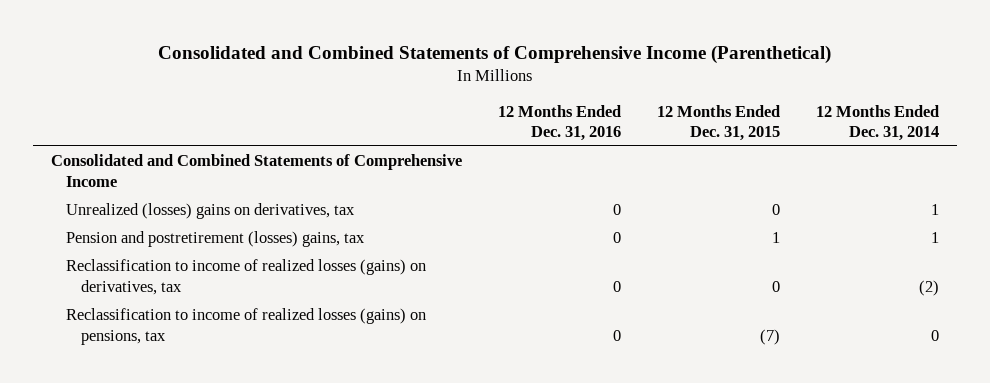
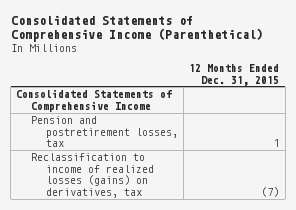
[158,44,832,64] Consolidated and Combined Statements of Comprehensive Income (Parenthetical) -> [10,14,263,43] Consolidated Statements of Comprehensive Income (Parenthetical)
[498,104,622,142] 12 Months Ended Dec. 31, 2016 -> none
[816,104,940,142] 12 Months Ended Dec. 31, 2014 -> none
[66,231,366,248] Pension and postretirement (losses) gains, tax -> none
[66,308,427,345] Reclassification to income of realized losses (gains) on pensions, tax -> none
[51,154,463,187] Consolidated and Combined Statements of Comprehensive Income -> [16,89,173,112] Consolidated Statements of Comprehensive Income
[66,203,356,220] Unrealized (losses) gains on derivatives, tax -> [30,116,178,148] Pension and postretirement losses, tax
[772,204,781,216] 0 -> [273,139,280,148] 1
[772,280,781,292] 0 -> [261,186,280,197] (7)

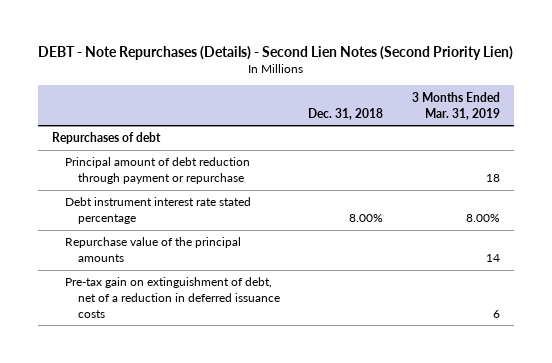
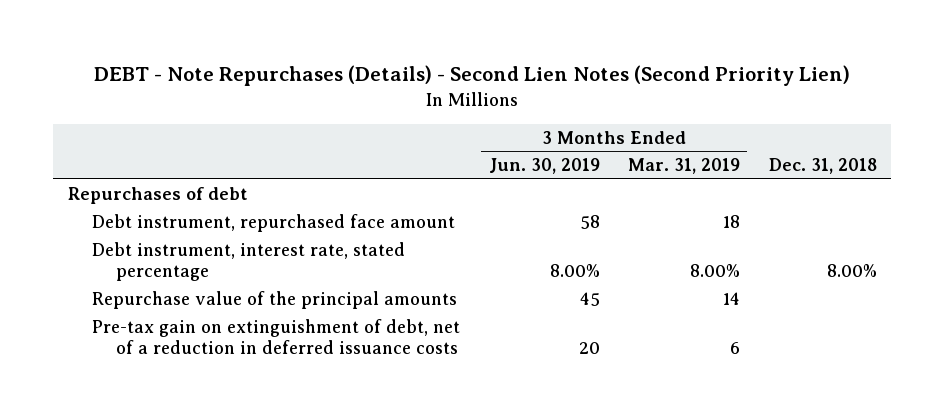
none -> [488,158,600,175] Jun. 30, 2019
[64,157,250,185] Principal amount of debt reduction through payment or repurchase -> [92,213,456,232] Debt instrument, repurchased face amount
[64,197,251,225] Debt instrument interest rate stated percentage -> [92,241,406,282] Debt instrument, interest rate, stated percentage

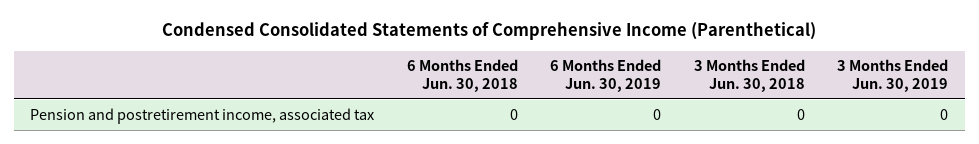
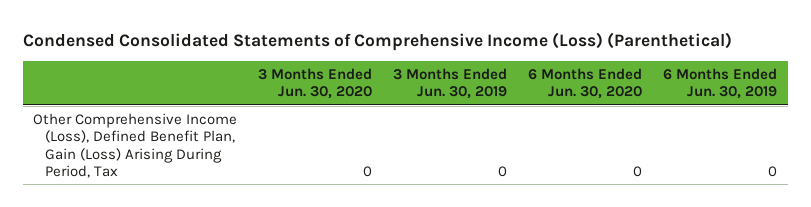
[162,22,817,41] Condensed Consolidated Statements of Comprehensive Income (Parenthetical) -> [23,32,733,52] Condensed Consolidated Statements of Comprehensive Income (Loss) (Parenthetical)
[406,58,518,93] 6 Months Ended Jun. 30, 2018 -> none
[693,58,805,93] 3 Months Ended Jun. 30, 2018 -> none
none -> [258,68,373,100] 3 Months Ended Jun. 30, 2020
none -> [528,68,643,100] 6 Months Ended Jun. 30, 2020
[30,108,375,125] Pension and postretirement income, associated tax -> [33,112,238,178] Other Comprehensive Income (Loss), Defined Benefit Plan, Gain (Loss) Arising During Period, Tax

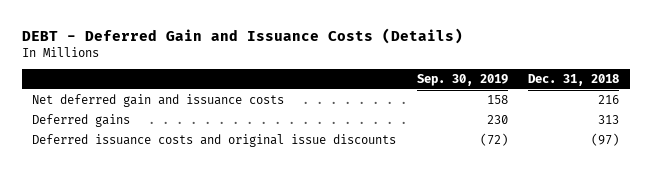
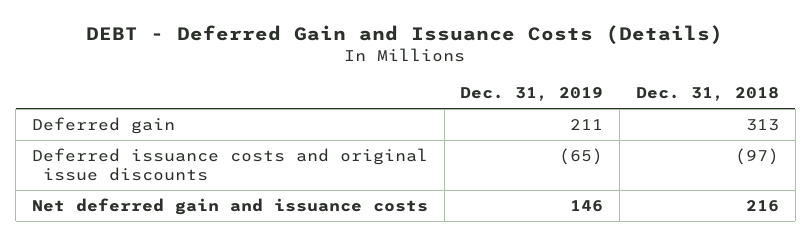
[416,74,508,87] Sep. 30, 2019 -> none
none -> [460,86,604,101] Dec. 31, 2019
[32,114,131,128] Deferred gains -> [31,117,175,135] Deferred gain
[32,94,285,108] Net deferred gain and issuance costs -> [31,198,428,216] Net deferred gain and issuance costs

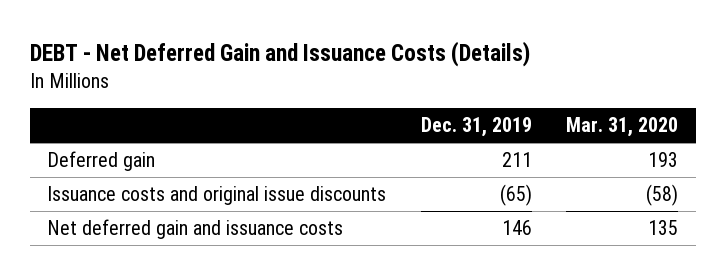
[86,24,724,44] DEBT - Deferred Gain and Issuance Costs (Details) -> [29,40,530,67] DEBT - Net Deferred Gain and Issuance Costs (Details)
[635,86,779,101] Dec. 31, 2018 -> none
none -> [566,117,679,138] Mar. 31, 2020
[31,148,428,182] Deferred issuance costs and original issue discounts -> [46,186,386,206] Issuance costs and original issue discounts

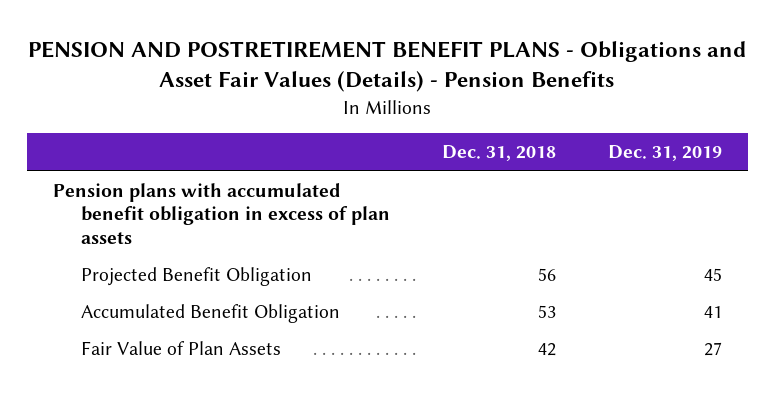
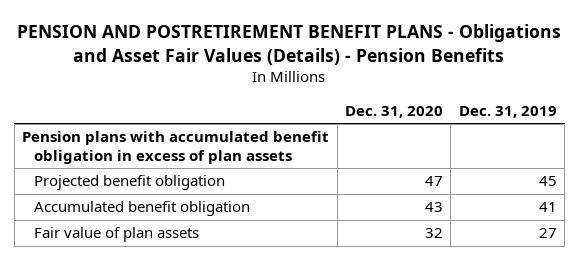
[441,145,556,162] Dec. 31, 2018 -> none
none -> [344,105,443,118] Dec. 31, 2020
[80,267,312,287] Projected Benefit Obligation -> [34,175,226,191] Projected benefit obligation
[80,304,340,324] Accumulated Benefit Obligation -> [34,201,251,217] Accumulated benefit obligation
[80,341,281,356] Fair Value of Plan Assets -> [34,227,200,243] Fair value of plan assets

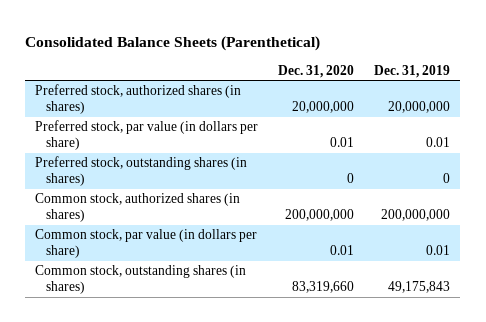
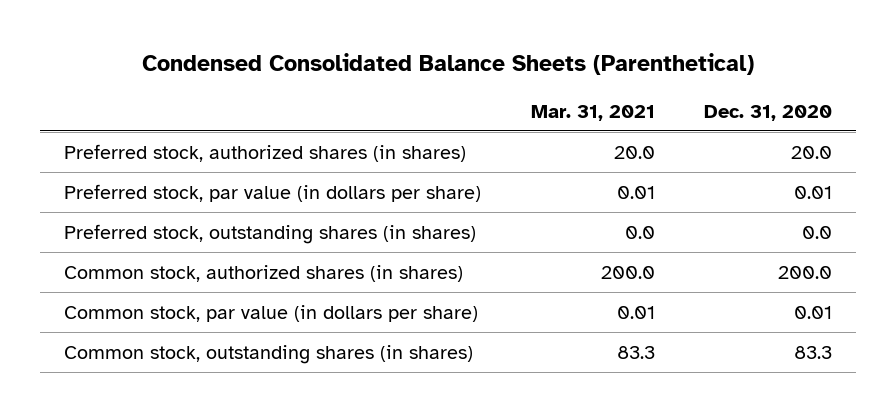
[25,35,321,51] Consolidated Balance Sheets (Parenthetical) -> [142,52,755,75] Condensed Consolidated Balance Sheets (Parenthetical)
[374,64,451,78] Dec. 31, 2019 -> none
none -> [530,104,655,121] Mar. 31, 2021
[292,101,355,114] 20,000,000 -> [790,145,832,159] 20.0
[347,173,355,184] 0 -> [801,225,832,239] 0.0
[285,209,355,222] 200,000,000 -> [777,265,832,279] 200.0
[292,281,355,294] 83,319,660 -> [793,345,832,359] 83.3

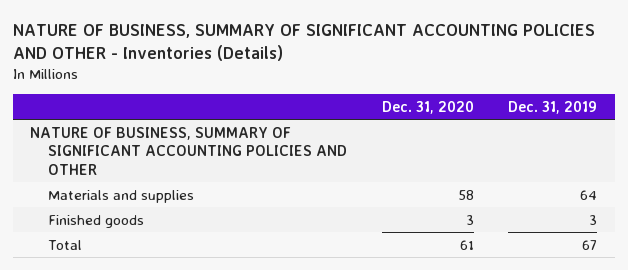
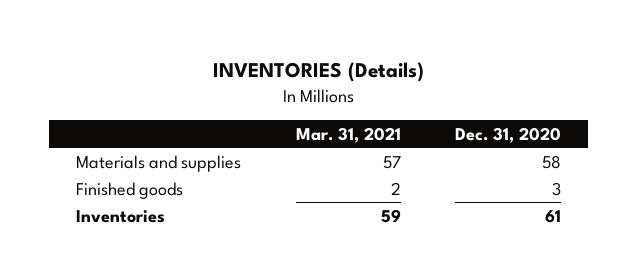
[13,24,596,62] NATURE OF BUSINESS, SUMMARY OF SIGNIFICANT ACCOUNTING POLICIES AND OTHER - Inventories (Details) -> [212,62,424,83] INVENTORIES (Details)
[508,100,598,114] Dec. 31, 2019 -> none
none -> [295,126,401,143] Mar. 31, 2021
[30,126,347,175] NATURE OF BUSINESS, SUMMARY OF SIGNIFICANT ACCOUNTING POLICIES AND OTHER -> none
[47,239,82,250] Total -> [76,209,166,223] Inventories

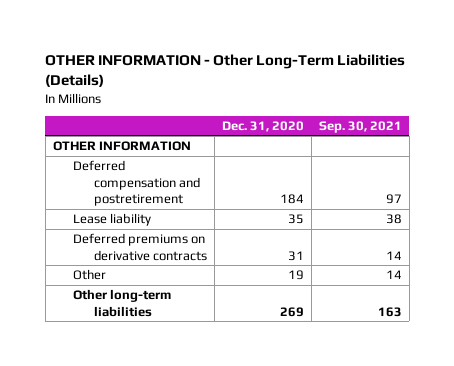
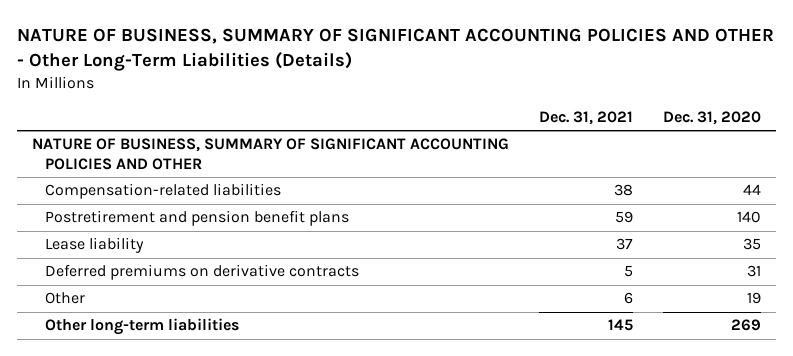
[45,54,406,88] OTHER INFORMATION - Other Long-Term Liabilities (Details) -> [16,28,774,72] NATURE OF BUSINESS, SUMMARY OF SIGNIFICANT ACCOUNTING POLICIES AND OTHER - Other Long-Term Liabilities (Details)
[318,120,402,133] Sep. 30, 2021 -> none
none -> [538,110,633,125] Dec. 31, 2021
[52,141,191,152] OTHER INFORMATION -> none
[73,160,200,207] Deferred compensation and postretirement -> none
none -> [31,138,509,170] NATURE OF BUSINESS, SUMMARY OF SIGNIFICANT ACCOUNTING POLICIES AND OTHER
none -> [45,183,282,200] Compensation-related liabilities
none -> [45,210,350,227] Postretirement and pension benefit plans

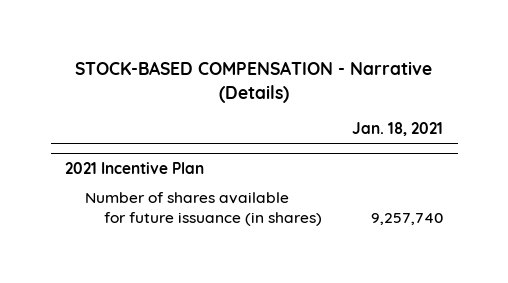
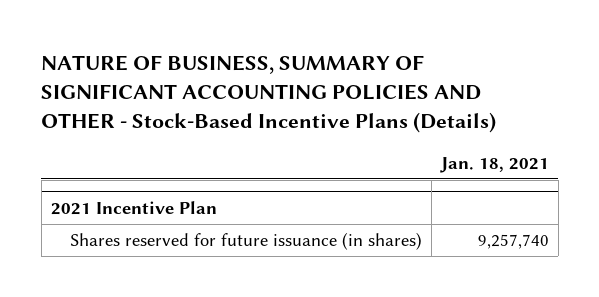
[75,60,433,103] STOCK-BASED COMPENSATION - Narrative (Details) -> [41,55,497,134] NATURE OF BUSINESS, SUMMARY OF SIGNIFICANT ACCOUNTING POLICIES AND OTHER - Stock-Based Incentive Plans (Details)
[84,192,323,226] Number of shares available for future issuance (in shares) -> [69,232,422,251] Shares reserved for future issuance (in shares)

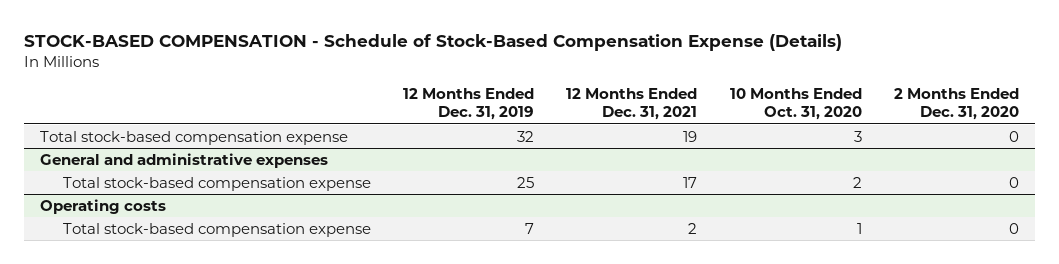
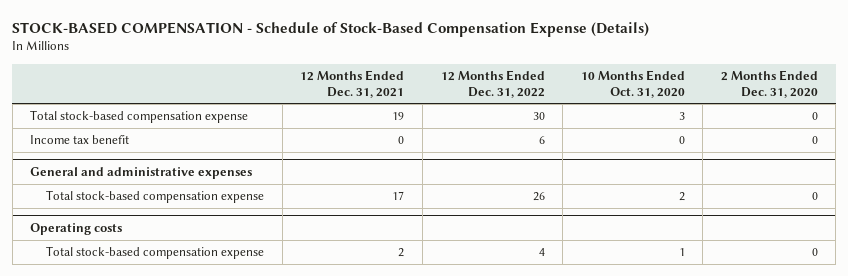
[403,87,535,121] 12 Months Ended Dec. 31, 2019 -> none
none -> [440,70,545,98] 12 Months Ended Dec. 31, 2022
none -> [30,135,130,145] Income tax benefit

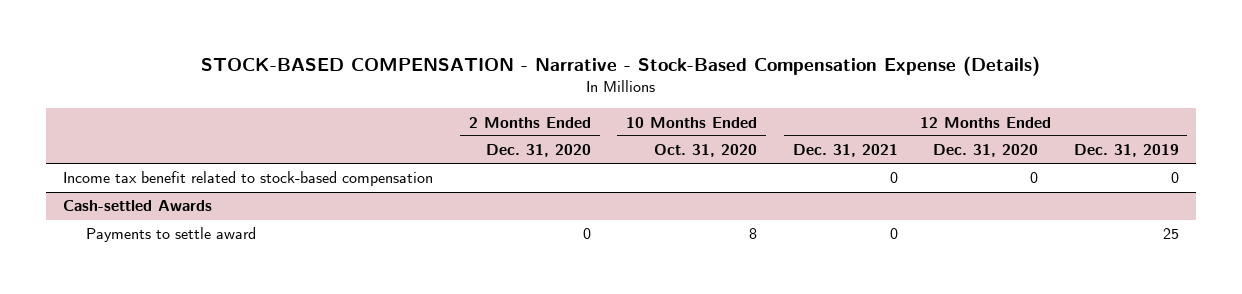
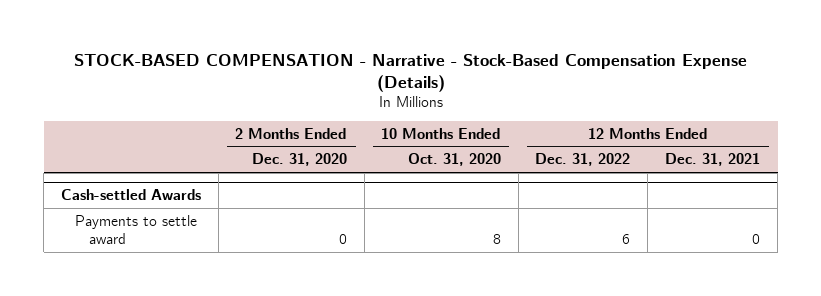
[933,144,1039,158] Dec. 31, 2020 -> none
[1073,144,1179,158] Dec. 31, 2019 -> none
none -> [535,153,631,167] Dec. 31, 2022
[63,171,434,187] Income tax benefit related to stock-based compensation -> none

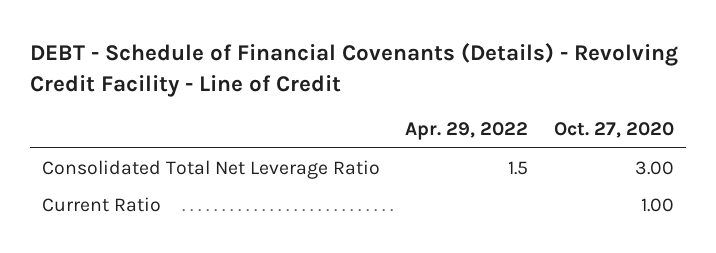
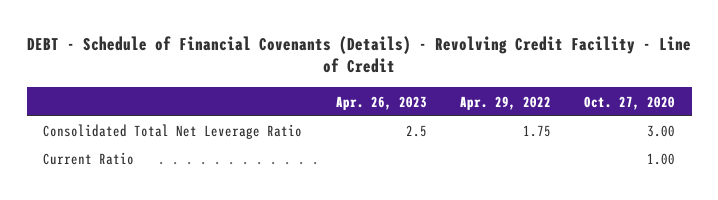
none -> [335,95,427,110] Apr. 26, 2023
[508,160,529,175] 1.5 -> [522,125,551,138] 1.75

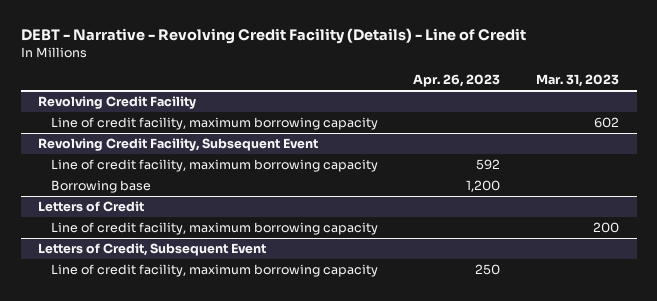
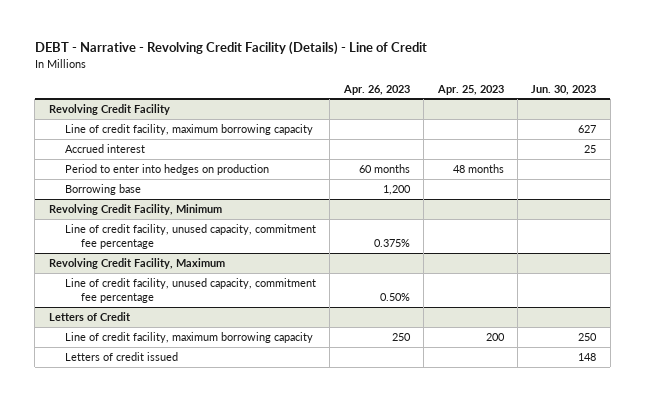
[535,74,619,88] Mar. 31, 2023 -> none
none -> [436,84,504,95] Apr. 25, 2023
none -> [531,84,597,95] Jun. 30, 2023
[38,137,319,151] Revolving Credit Facility, Subsequent Event -> none
[50,158,378,172] Line of credit facility, maximum borrowing capacity -> none
none -> [64,143,145,153] Accrued interest
none -> [64,163,269,175] Period to enter into hedges on production
none -> [48,203,222,215] Revolving Credit Facility, Minimum
none -> [64,223,316,250] Line of credit facility, unused capacity, commitment fee percentage
none -> [48,257,225,269] Revolving Credit Facility, Maximum
none -> [64,277,316,304] Line of credit facility, unused capacity, commitment fee percentage
[50,221,378,235] Line of credit facility, maximum borrowing capacity -> none
[38,242,267,256] Letters of Credit, Subsequent Event -> none
none -> [64,351,178,361] Letters of credit issued

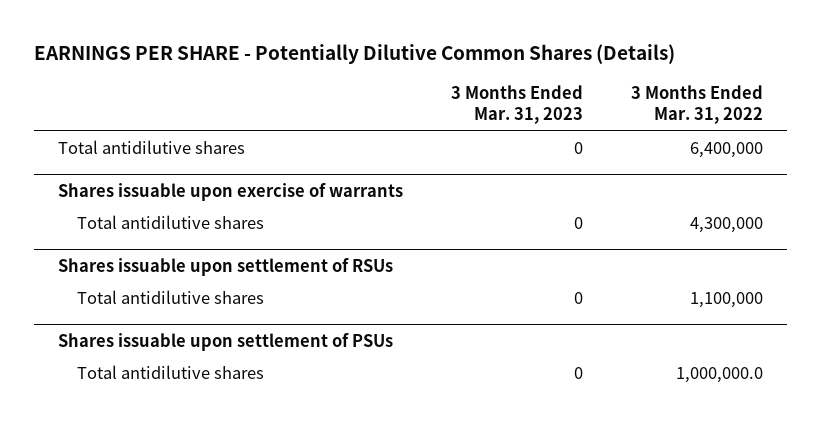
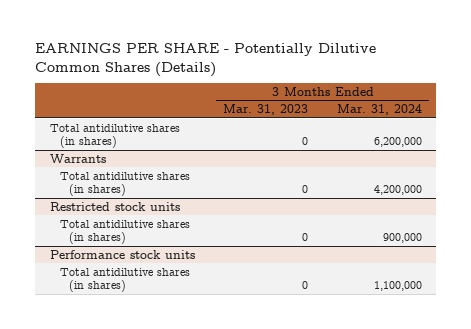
[630,85,763,125] 3 Months Ended Mar. 31, 2022 -> none
none -> [336,103,422,115] Mar. 31, 2024
[58,140,246,155] Total antidilutive shares -> [49,123,180,149] Total antidilutive shares (in shares)
[58,182,404,201] Shares issuable upon exercise of warrants -> [49,153,106,164] Warrants
[77,215,265,230] Total antidilutive shares -> [59,171,190,197] Total antidilutive shares (in shares)
[58,257,394,276] Shares issuable upon settlement of RSUs -> [49,201,180,211] Restricted stock units
[77,290,265,305] Total antidilutive shares -> [59,219,190,245] Total antidilutive shares (in shares)
[58,332,394,351] Shares issuable upon settlement of PSUs -> [49,249,195,259] Performance stock units
[77,365,265,380] Total antidilutive shares -> [59,267,190,293] Total antidilutive shares (in shares)

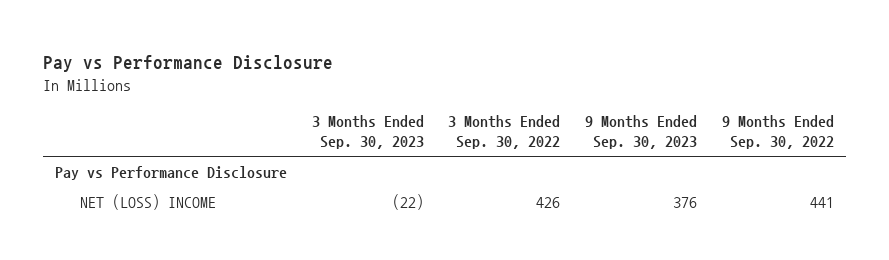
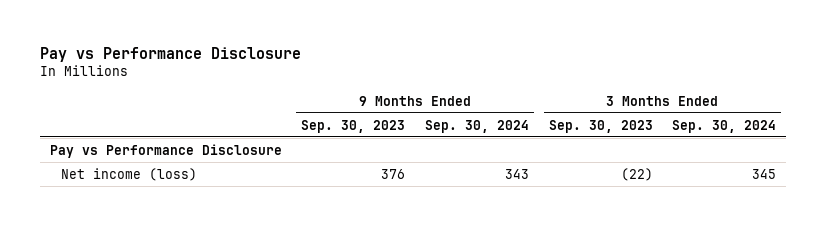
[448,115,561,150] 3 Months Ended Sep. 30, 2022 -> none
[721,115,834,150] 9 Months Ended Sep. 30, 2022 -> none
none -> [425,119,530,133] Sep. 30, 2024
none -> [672,119,777,133] Sep. 30, 2024
[79,194,216,211] NET (LOSS) INCOME -> [60,167,197,181] Net income (loss)

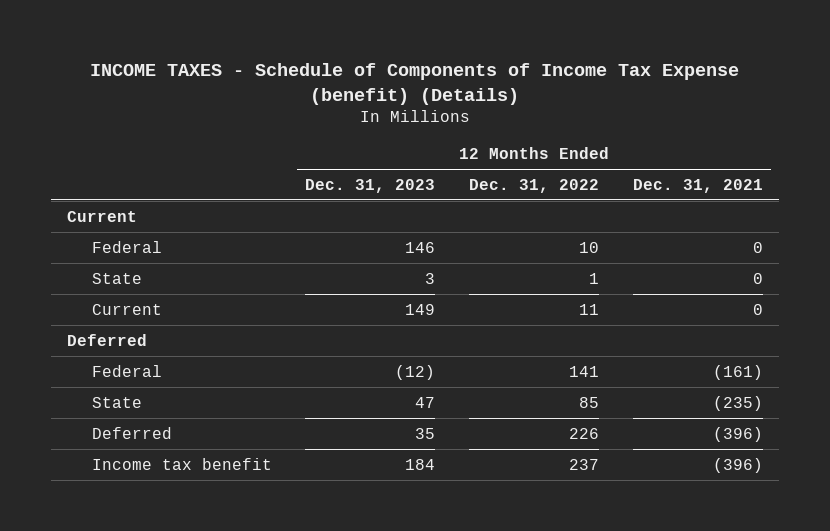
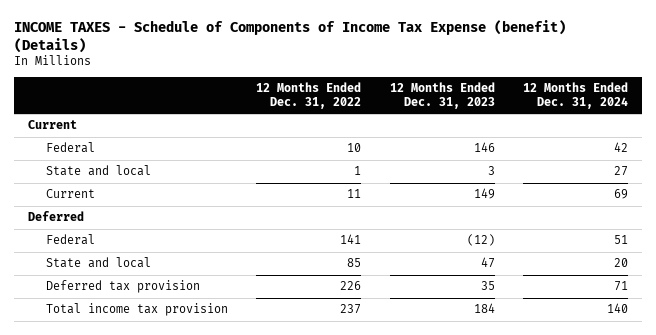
[632,178,763,193] Dec. 31, 2021 -> none
none -> [522,82,628,109] 12 Months Ended Dec. 31, 2024
[91,272,142,284] State -> [46,165,152,177] State and local
[91,396,142,408] State -> [46,257,152,269] State and local
[91,426,172,439] Deferred -> [46,280,201,294] Deferred tax provision
[91,457,272,470] Income tax benefit -> [46,303,229,317] Total income tax provision

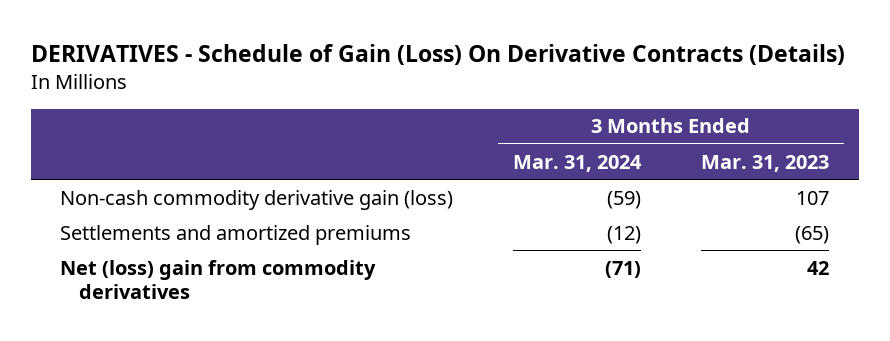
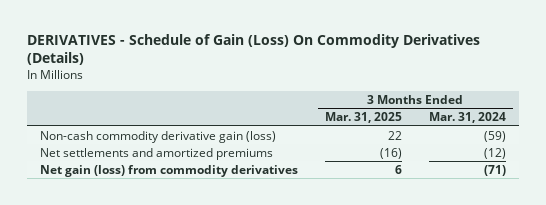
[30,43,845,65] DERIVATIVES - Schedule of Gain (Loss) On Derivative Contracts (Details) -> [26,33,480,66] DERIVATIVES - Schedule of Gain (Loss) On Commodity Derivatives (Details)
[701,154,830,172] Mar. 31, 2023 -> none
none -> [325,112,403,124] Mar. 31, 2025
[60,224,412,245] Settlements and amortized premiums -> [40,147,274,160] Net settlements and amortized premiums
[60,259,377,300] Net (loss) gain from commodity derivatives -> [40,164,299,177] Net gain (loss) from commodity derivatives

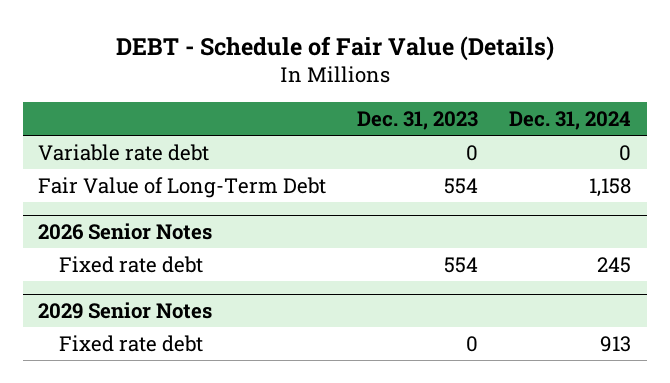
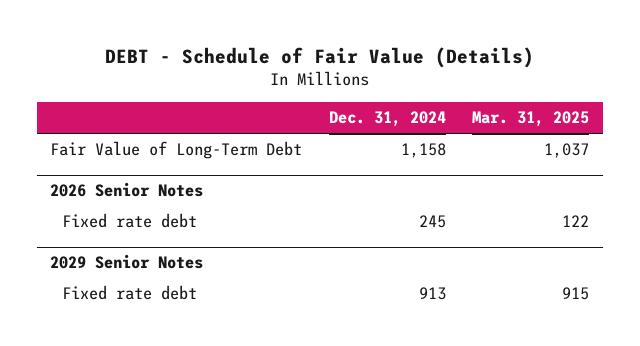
[357,111,479,131] Dec. 31, 2023 -> none
none -> [472,111,590,128] Mar. 31, 2025
[38,143,210,161] Variable rate debt -> none

